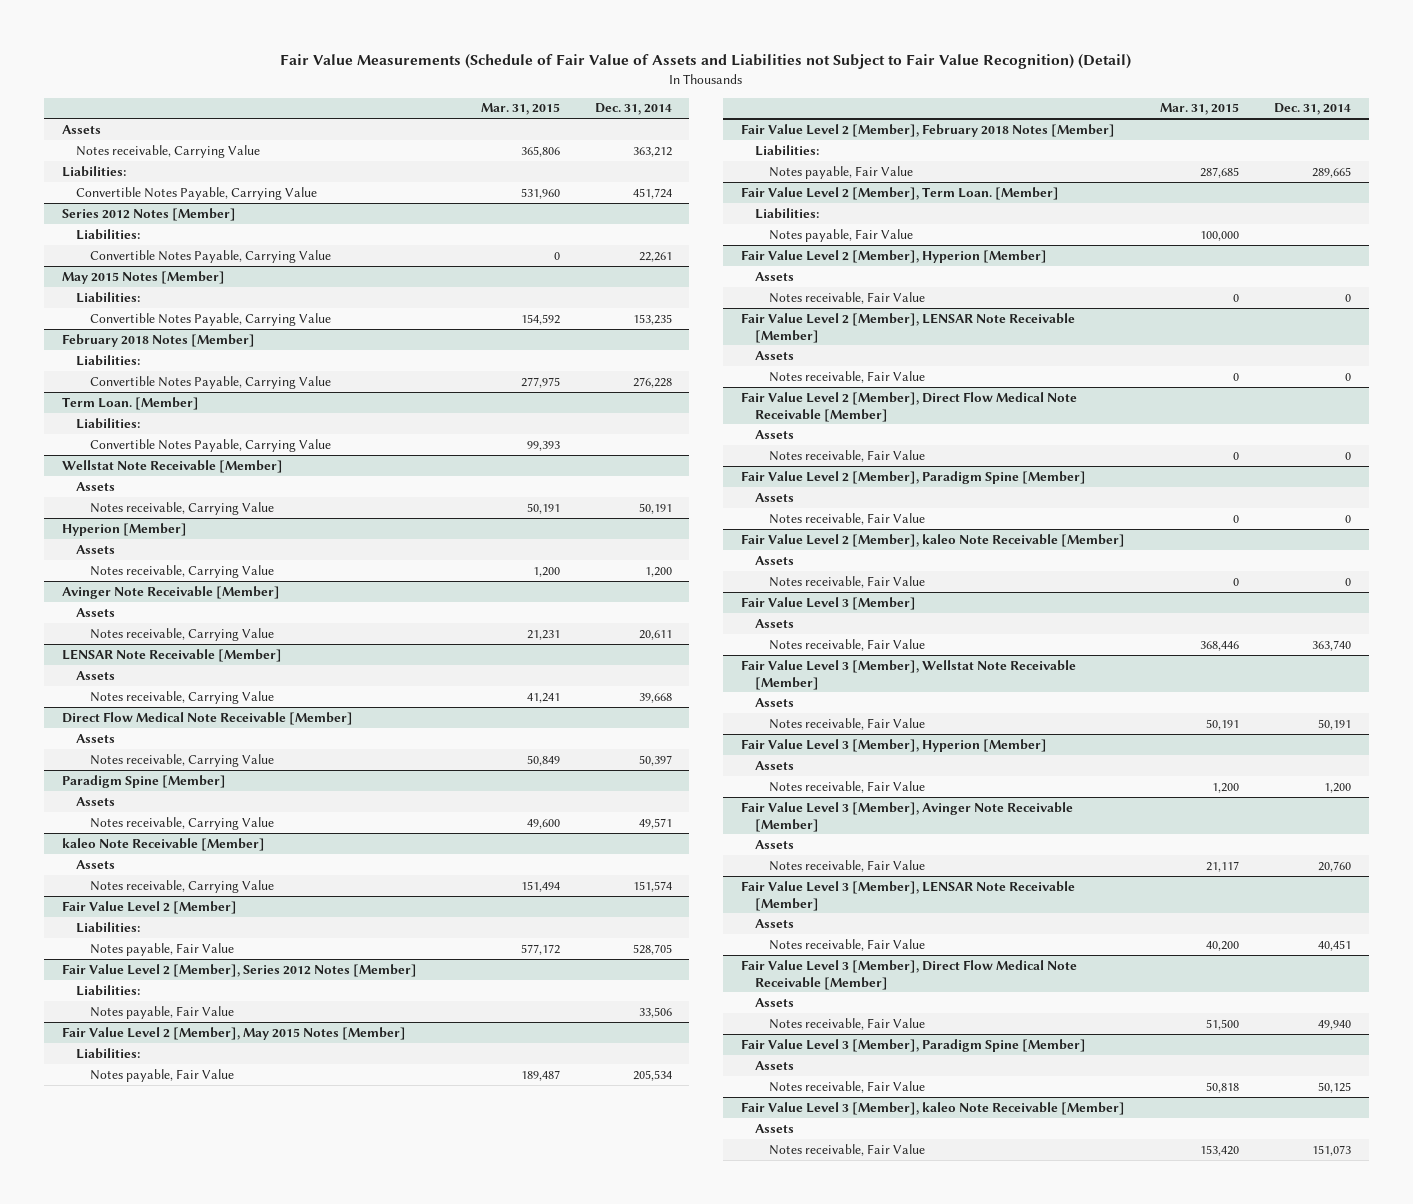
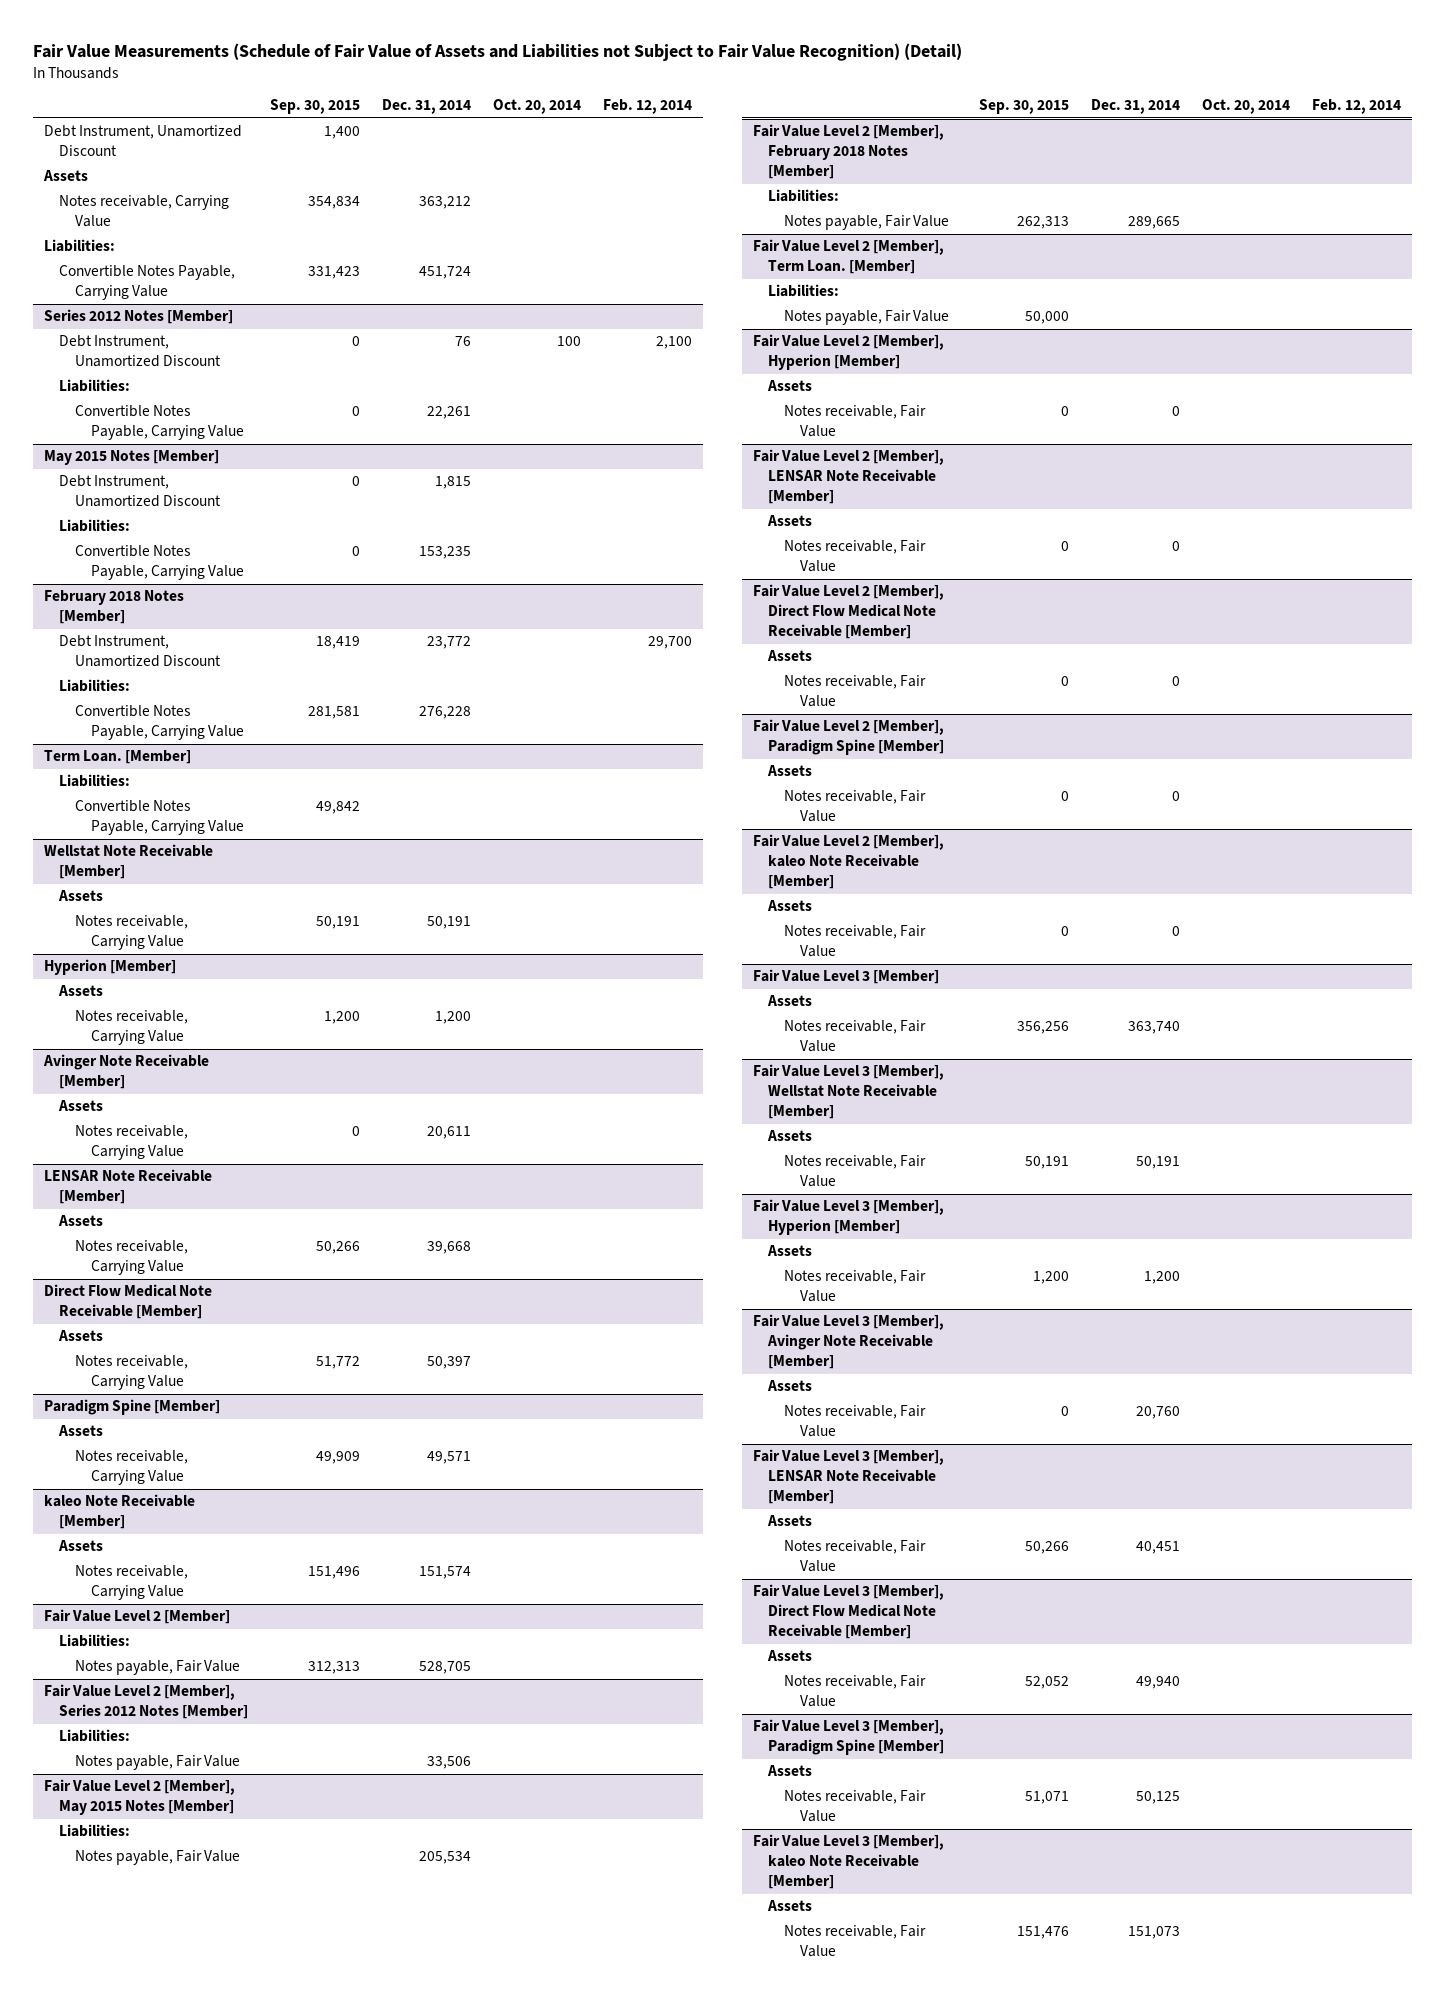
[480,103,560,116] Mar. 31, 2015 -> none
none -> [270,99,361,115] Sep. 30, 2015
none -> [493,99,582,115] Oct. 20, 2014
none -> [602,99,692,115] Feb. 12, 2014
none -> [43,125,242,157] Debt Instrument, Unamortized Discount
none -> [59,335,222,368] Debt Instrument, Unamortized Discount
none -> [59,475,222,508] Debt Instrument, Unamortized Discount
none -> [59,635,222,668] Debt Instrument, Unamortized Discount

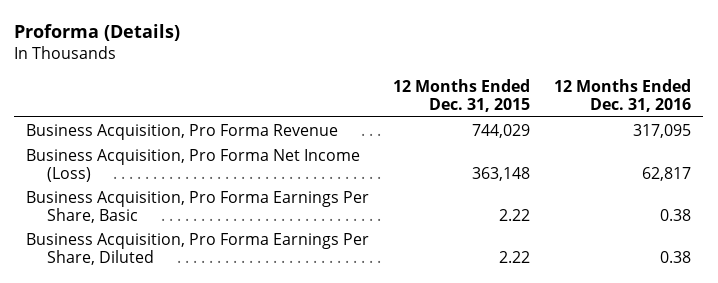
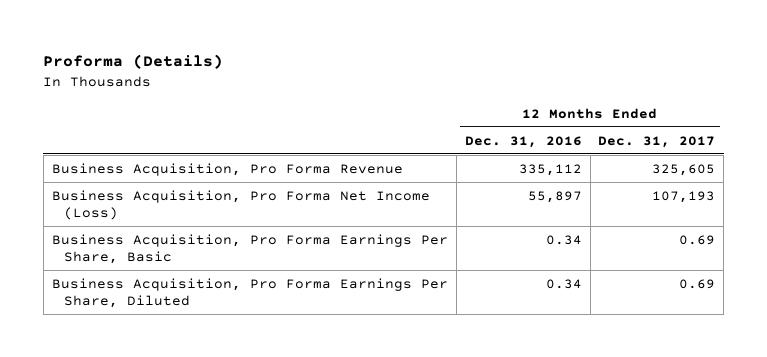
[393,78,531,112] 12 Months Ended Dec. 31, 2015 -> none
none -> [598,135,716,148] Dec. 31, 2017
[633,123,692,138] 317,095 -> [518,163,582,176] 335,112
[642,166,692,181] 62,817 -> [527,190,582,203] 55,897
[660,208,692,221] 0.38 -> [545,234,582,245] 0.34
[660,250,692,263] 0.38 -> [545,278,582,289] 0.34

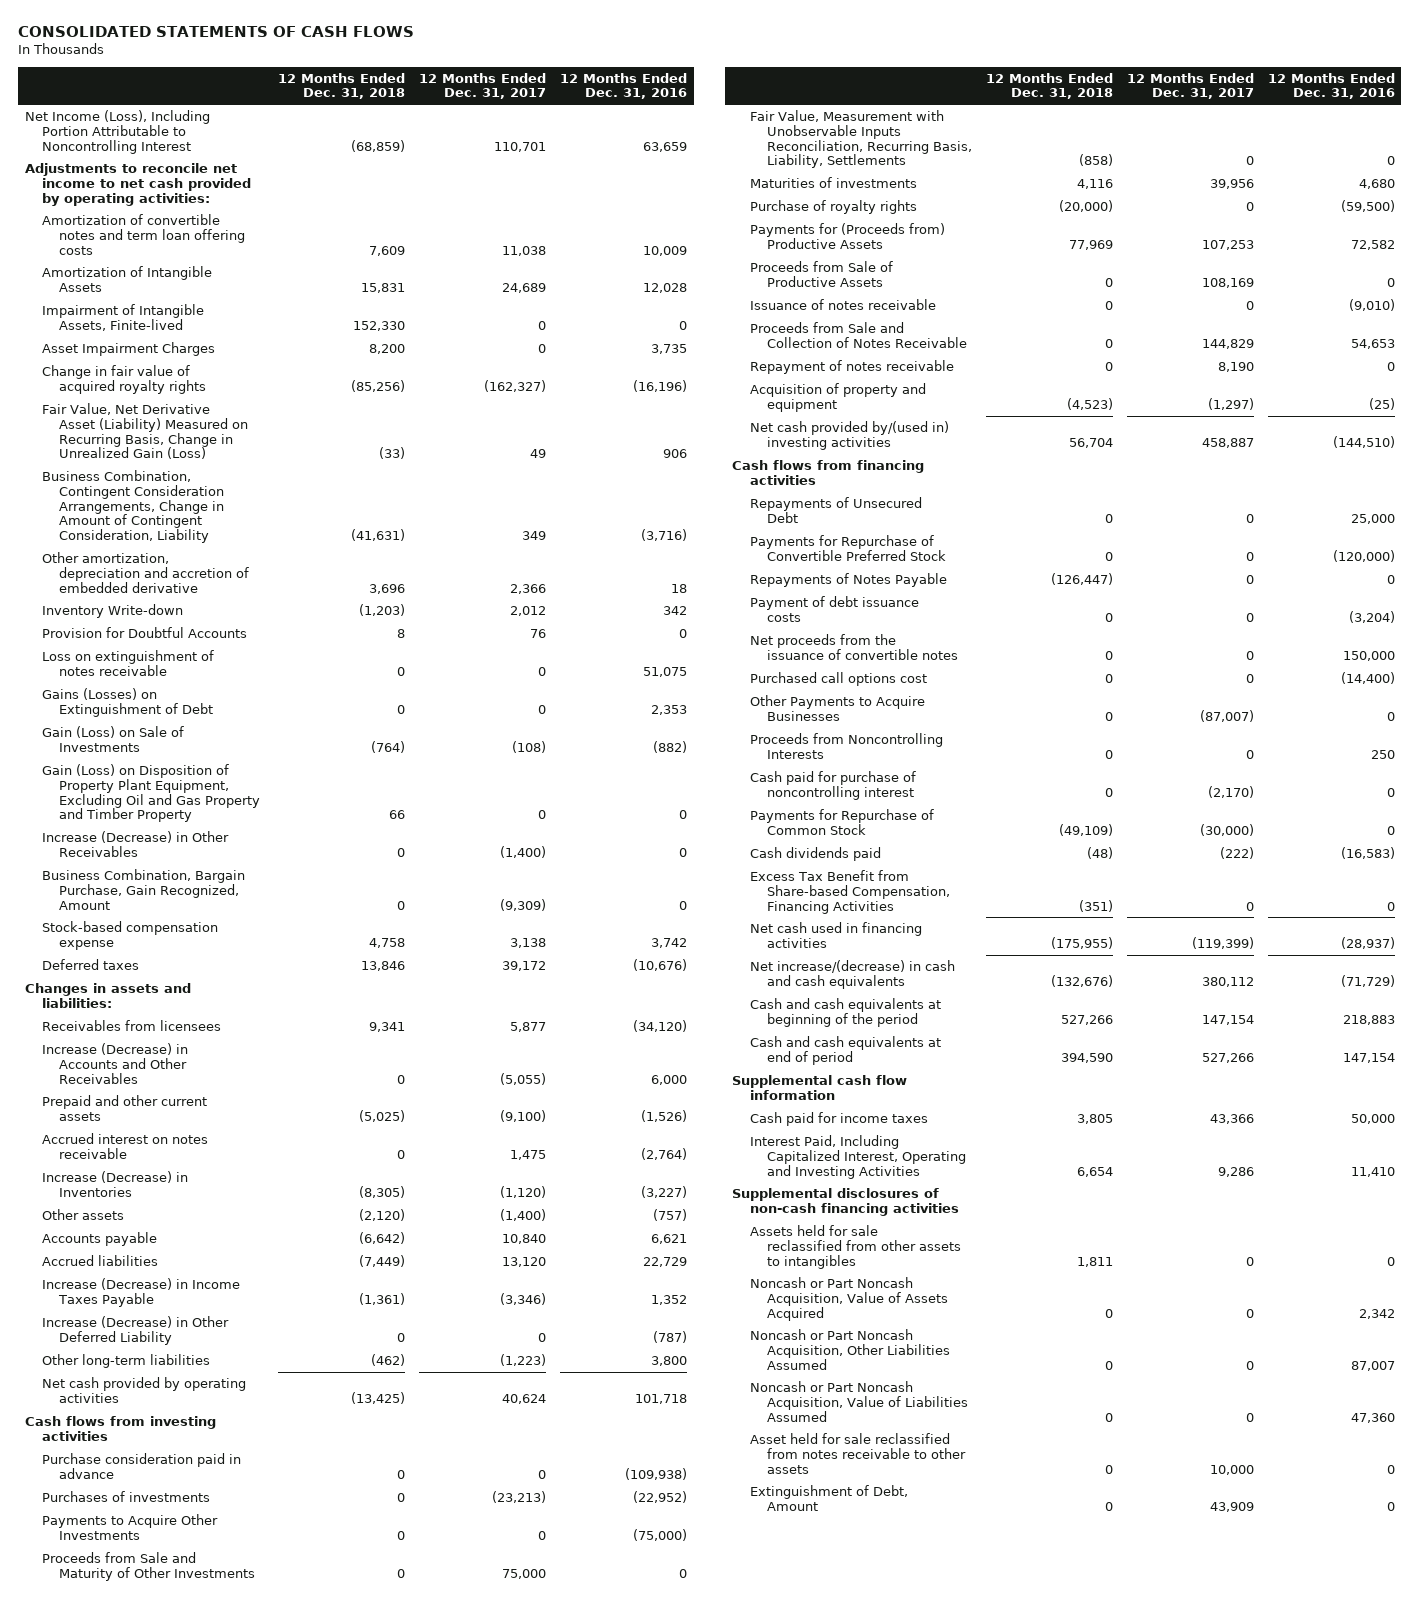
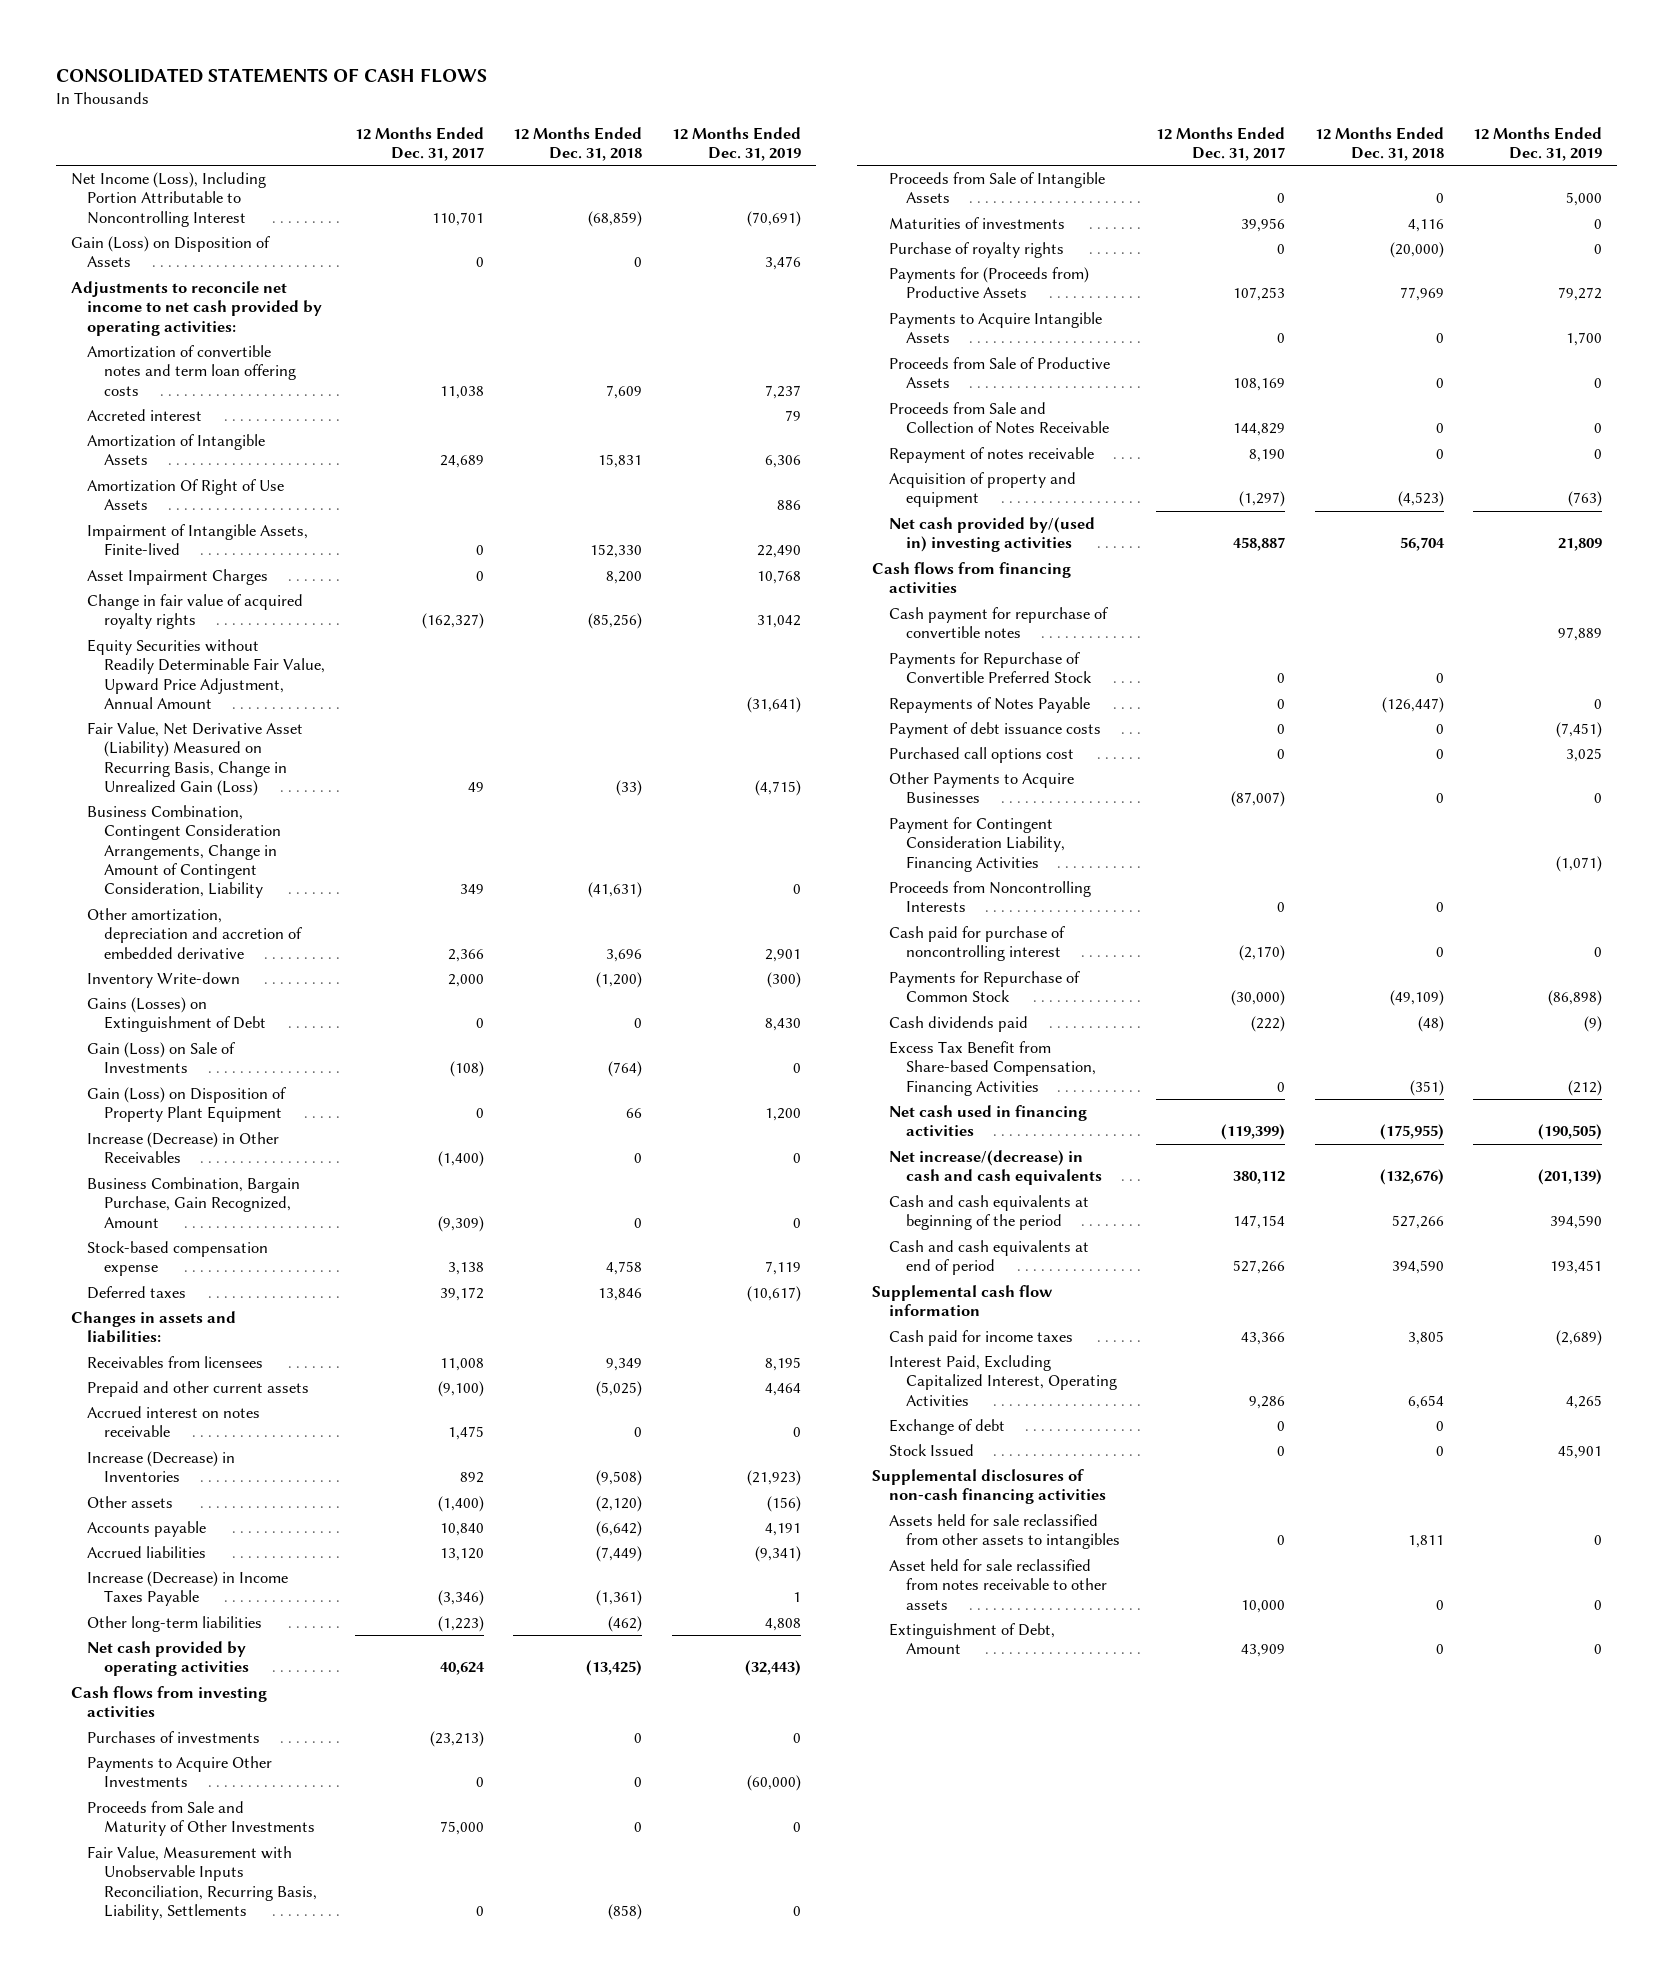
[560,72,688,100] 12 Months Ended Dec. 31, 2016 -> none
none -> [671,126,801,161] 12 Months Ended Dec. 31, 2019
none -> [70,236,270,268] Gain (Loss) on Disposition of Assets
none -> [87,409,203,422] Accreted interest
none -> [87,479,285,511] Amortization Of Right of Use Assets
none -> [87,639,326,710] Equity Securities without Readily Determinable Fair Value, Upward Price Adjustment, Annual Amount
[42,627,248,639] Provision for Doubtful Accounts -> none
[42,650,215,676] Loss on extinguishment of notes receivable -> none
[359,604,406,617] (1,203) -> [596,972,643,989] (1,200)
[510,606,547,617] 2,012 -> [447,974,484,988] 2,000
[42,764,261,823] Gain (Loss) on Disposition of Property Plant Equipment, Excluding Oil and Gas Property and Timber Property -> [87,1087,287,1123] Gain (Loss) on Disposition of Property Plant Equipment
[42,1043,189,1084] Increase (Decrease) in Accounts and Other Receivables -> none
[369,1022,406,1033] 9,341 -> [606,1358,643,1372] 9,349
[510,1022,547,1033] 5,877 -> [439,1358,484,1372] 11,008
[359,1185,406,1198] (8,305) -> [596,1470,643,1487] (9,508)
[500,1185,547,1198] (1,120) -> [459,1472,484,1484] 892
[42,1316,230,1345] Increase (Decrease) in Other Deferred Liability -> none
[42,1453,242,1479] Purchase consideration paid in advance -> none
none -> [888,172,1105,204] Proceeds from Sale of Intangible Assets
none -> [888,312,1102,344] Payments to Acquire Intangible Assets
[749,299,936,311] Issuance of notes receivable -> none
[749,497,922,523] Repayments of Unsecured Debt -> none
none -> [888,607,1108,639] Cash payment for repurchase of convertible notes
[749,634,958,660] Net proceeds from the issuance of convertible notes -> none
none -> [888,817,1065,872] Payment for Contingent Consideration Liability, Financing Activities
[749,1135,966,1179] Interest Paid, Including Capitalized Interest, Operating and Investing Activities -> [888,1355,1117,1406] Interest Paid, Excluding Capitalized Interest, Operating Activities
none -> [888,1419,1005,1436] Exchange of debt
none -> [888,1444,974,1457] Stock Issued
[749,1277,948,1321] Noncash or Part Noncash Acquisition, Value of Assets Acquired -> none
[749,1329,950,1370] Noncash or Part Noncash Acquisition, Other Liabilities Assumed -> none
[749,1381,968,1422] Noncash or Part Noncash Acquisition, Value of Liabilities Assumed -> none

